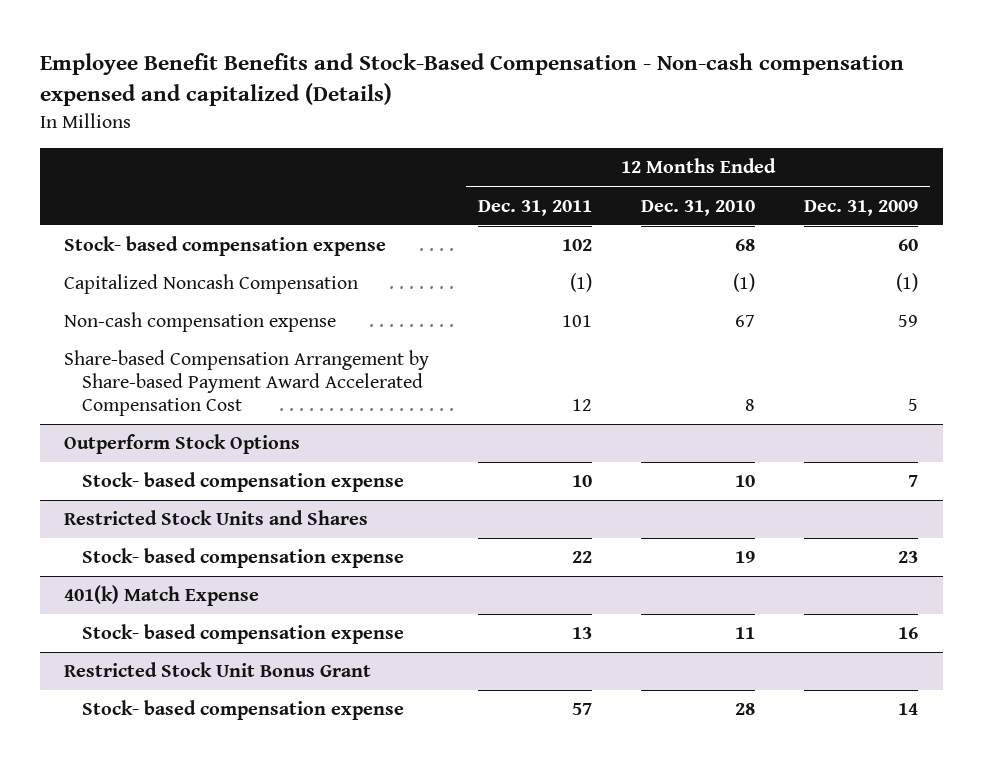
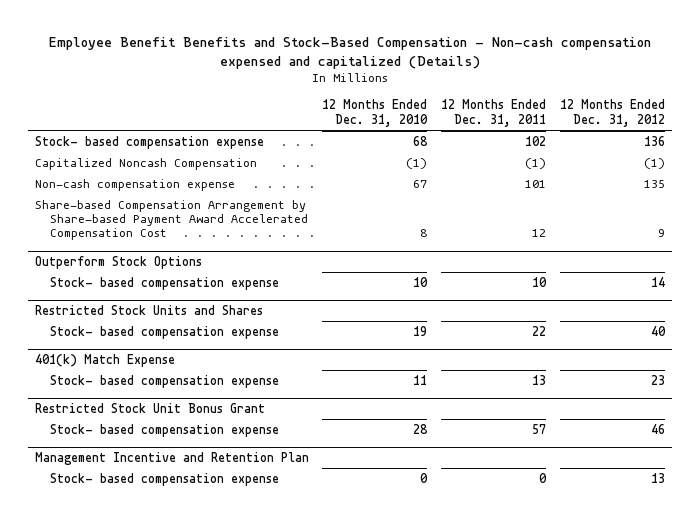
[804,199,919,216] Dec. 31, 2009 -> none
none -> [559,99,665,127] 12 Months Ended Dec. 31, 2012
none -> [34,452,309,466] Management Incentive and Retention Plan
none -> [49,472,279,486] Stock- based compensation expense

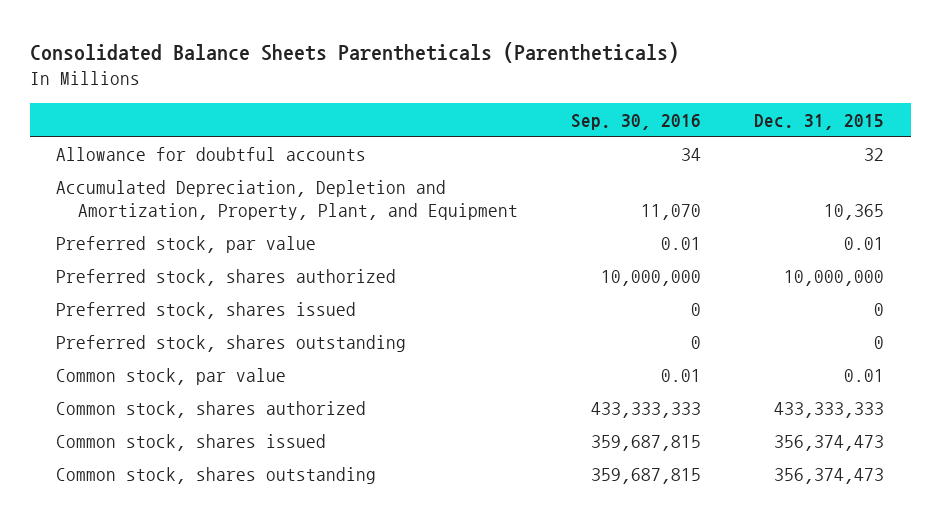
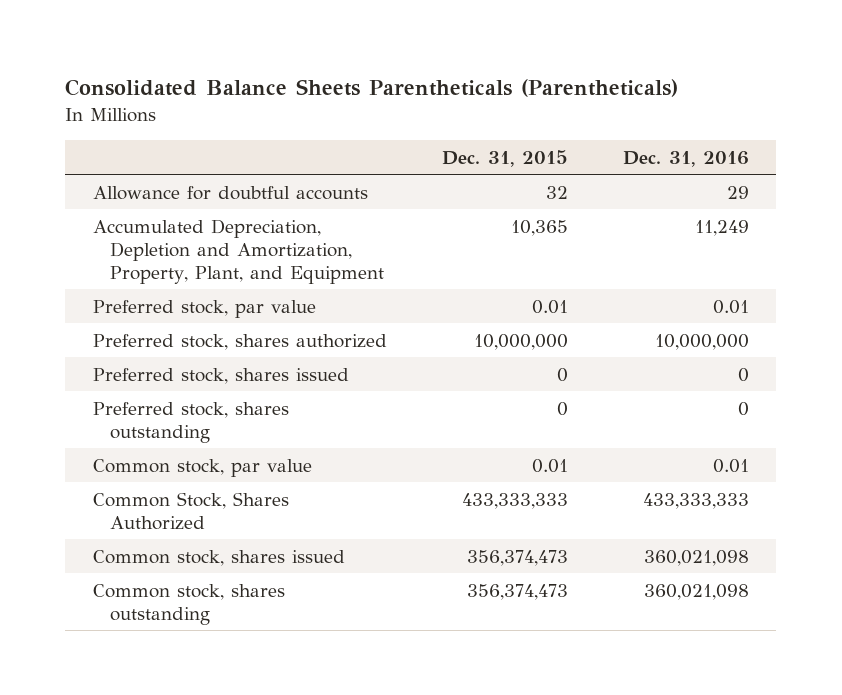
[571,113,702,130] Sep. 30, 2016 -> none
none -> [622,150,749,167] Dec. 31, 2016
[56,400,367,418] Common stock, shares authorized -> [92,491,289,530] Common Stock, Shares Authorized

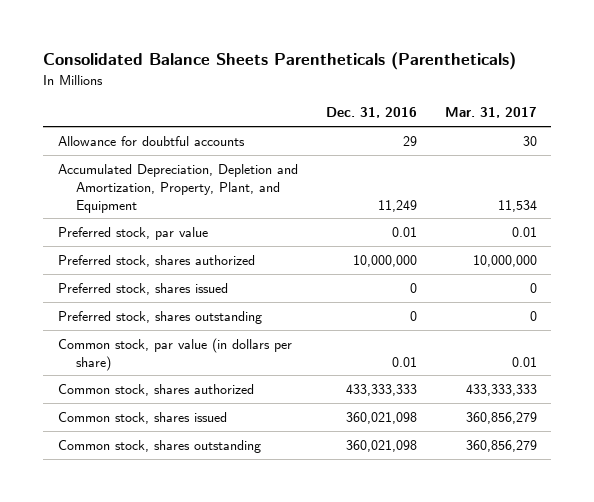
[441,149,568,167] Dec. 31, 2015 -> none
none -> [444,107,537,119] Mar. 31, 2017
[92,458,312,477] Common stock, par value -> [57,337,292,371] Common stock, par value (in dollars per share)
[92,491,289,530] Common Stock, Shares Authorized -> [57,383,254,396] Common stock, shares authorized

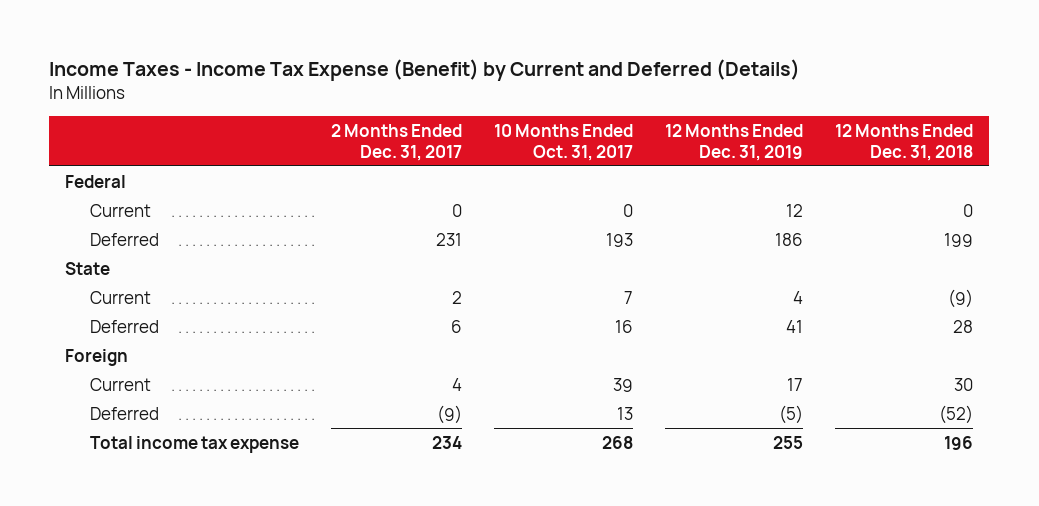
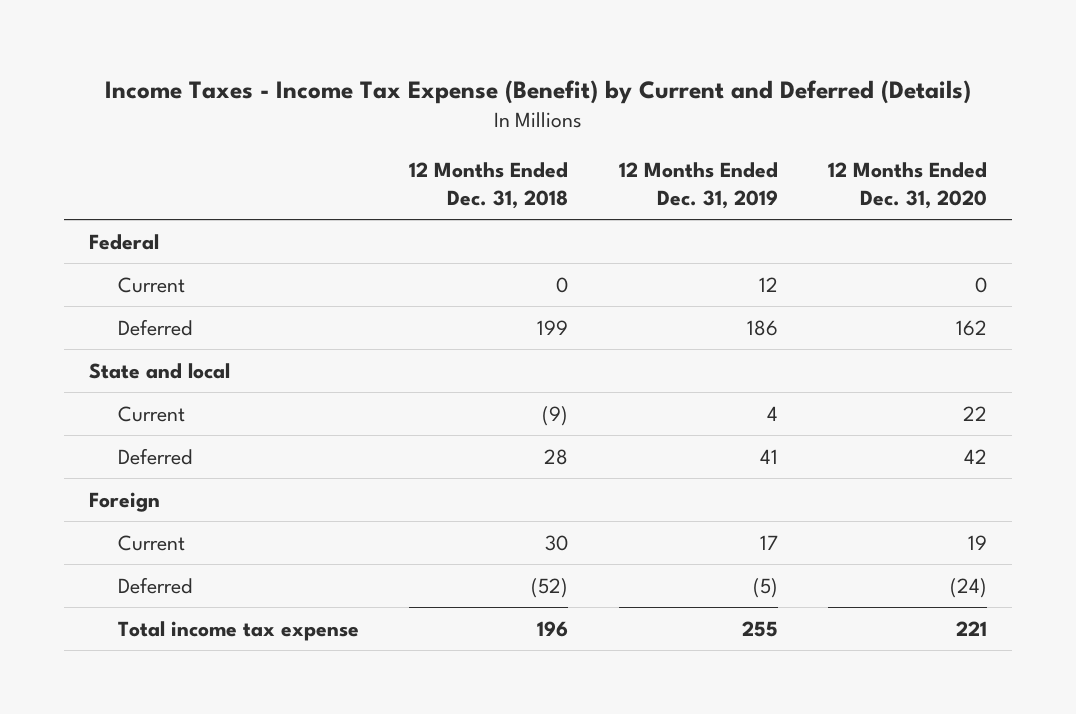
[330,123,462,161] 2 Months Ended Dec. 31, 2017 -> none
[494,123,634,161] 10 Months Ended Oct. 31, 2017 -> none
none -> [827,162,987,209] 12 Months Ended Dec. 31, 2020
[65,261,111,275] State -> [89,362,231,379] State and local

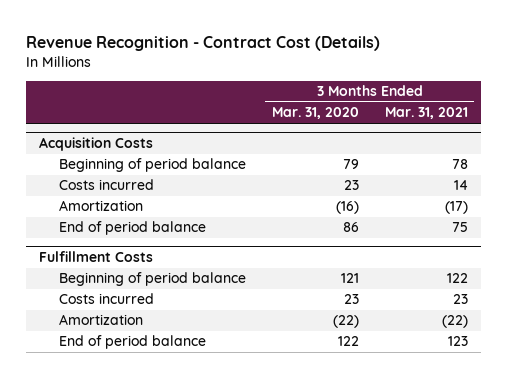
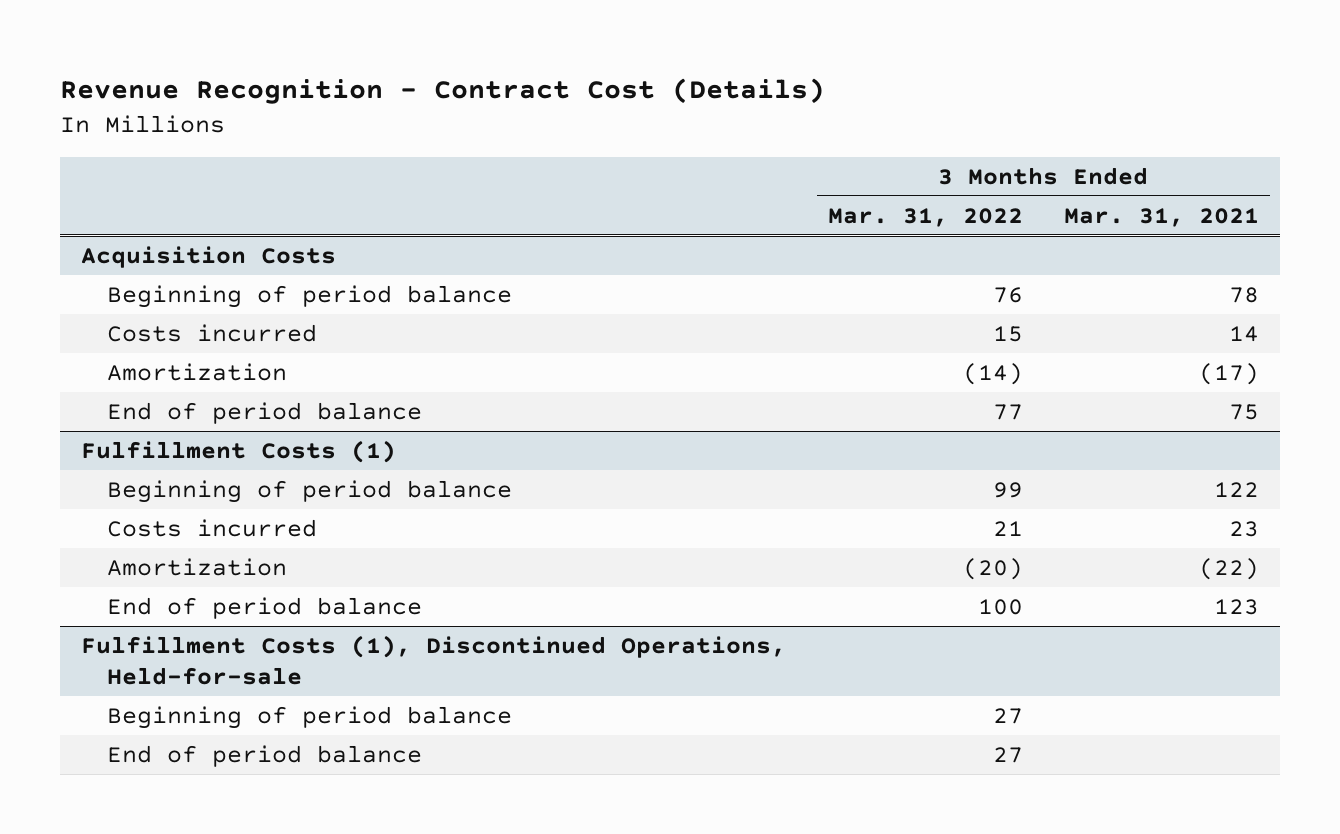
[271,107,359,120] Mar. 31, 2020 -> none
none -> [827,207,1023,227] Mar. 31, 2022
[39,251,154,263] Fulfillment Costs -> [80,439,396,463] Fulfillment Costs (1)
none -> [80,634,786,685] Fulfillment Costs (1), Discontinued Operations, Held-for-sale
none -> [107,705,513,729] Beginning of period balance
none -> [107,744,423,767] End of period balance

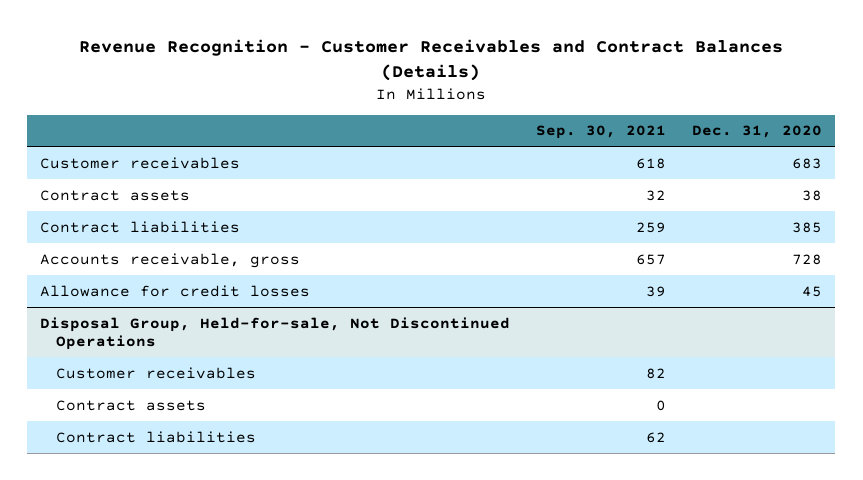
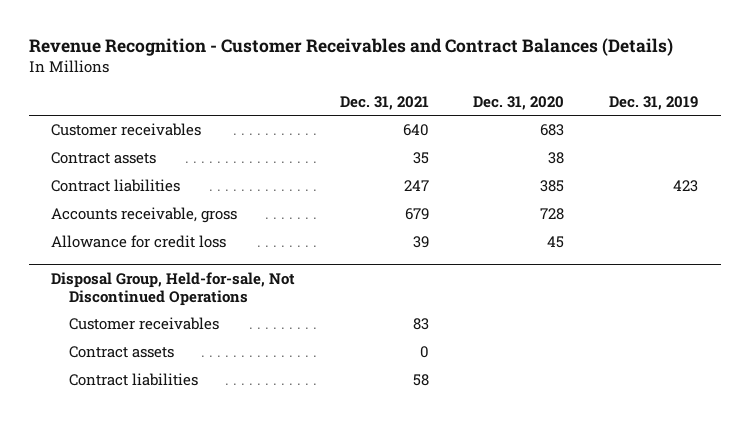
[536,125,667,140] Sep. 30, 2021 -> none
none -> [339,95,429,110] Dec. 31, 2021
none -> [609,95,699,110] Dec. 31, 2019
[40,284,311,297] Allowance for credit losses -> [50,235,226,249] Allowance for credit loss

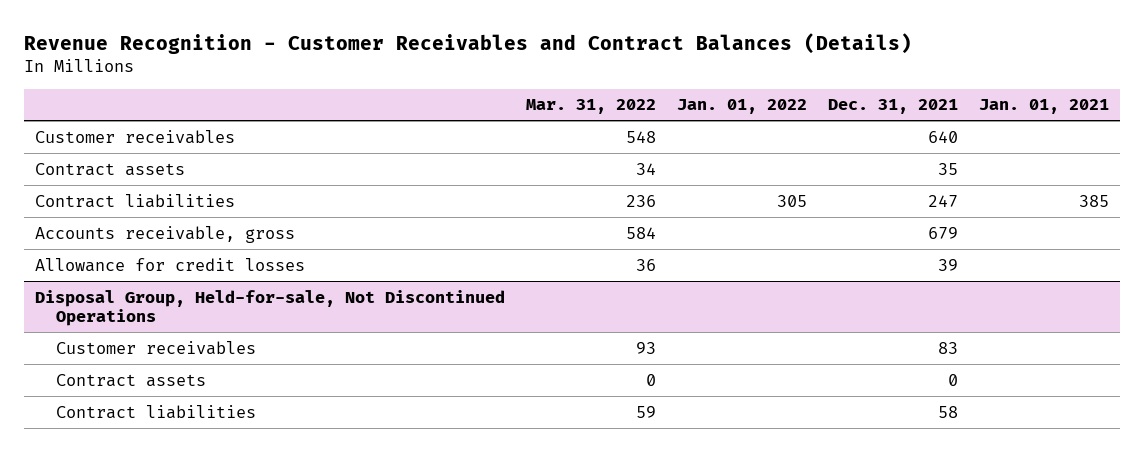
[473,95,565,110] Dec. 31, 2020 -> none
[609,95,699,110] Dec. 31, 2019 -> none
none -> [525,99,656,115] Mar. 31, 2022
none -> [677,99,808,115] Jan. 01, 2022
none -> [979,99,1110,115] Jan. 01, 2021
[50,235,226,249] Allowance for credit loss -> [34,257,305,272] Allowance for credit losses

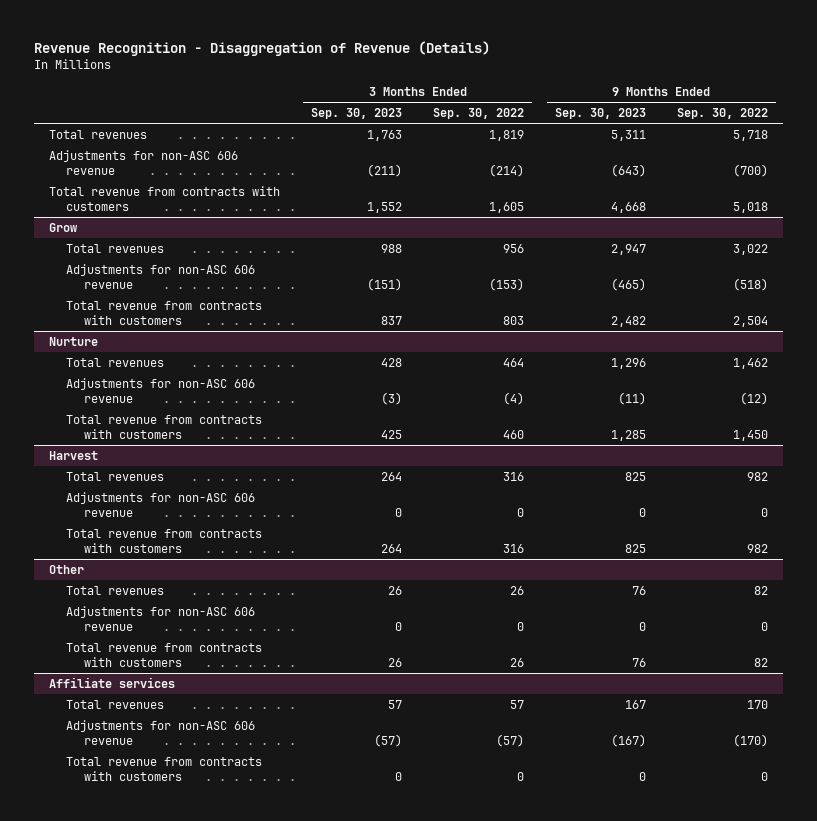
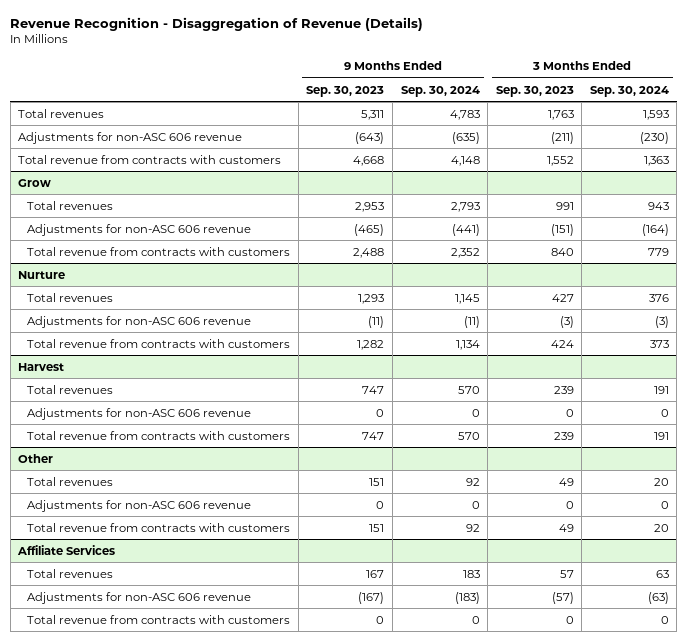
[432,107,524,119] Sep. 30, 2022 -> none
[676,107,768,119] Sep. 30, 2022 -> none
none -> [400,85,480,97] Sep. 30, 2024
none -> [589,85,669,97] Sep. 30, 2024
[381,243,403,253] 988 -> [555,201,574,210] 991
[610,243,646,255] 2,947 -> [355,201,385,212] 2,953
[381,315,403,325] 837 -> [550,247,574,256] 840
[610,315,646,327] 2,482 -> [353,247,385,258] 2,488
[381,357,403,367] 428 -> [551,293,574,302] 427
[610,357,646,369] 1,296 -> [358,293,385,304] 1,293
[381,429,403,439] 425 -> [550,339,574,348] 424
[610,429,646,441] 1,285 -> [357,339,385,350] 1,282
[381,471,403,481] 264 -> [553,385,574,394] 239
[624,471,646,481] 825 -> [362,385,385,394] 747
[381,543,403,553] 264 -> [553,431,574,440] 239
[624,543,646,553] 825 -> [362,431,385,440] 747
[388,585,403,595] 26 -> [558,477,574,486] 49
[631,585,646,595] 76 -> [369,477,385,486] 151
[388,657,403,667] 26 -> [558,523,574,532] 49
[631,657,646,667] 76 -> [369,523,385,532] 151
[49,676,176,688] Affiliate services -> [17,544,116,555] Affiliate Services

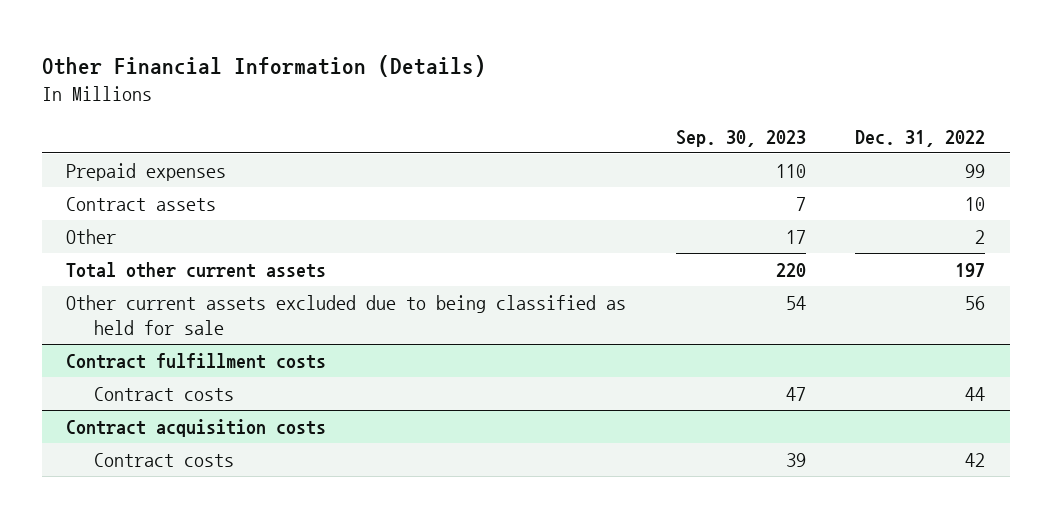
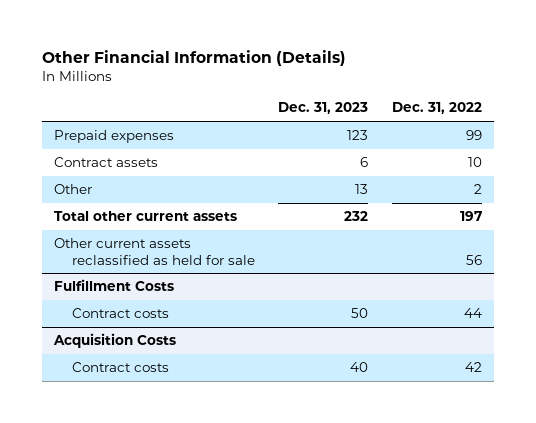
[675,129,806,147] Sep. 30, 2023 -> none
none -> [278,102,369,115] Dec. 31, 2023
[66,295,627,335] Other current assets excluded due to being classified as held for sale -> [53,238,255,265] Other current assets reclassified as held for sale
[66,353,327,370] Contract fulfillment costs -> [53,279,174,292] Fulfillment Costs
[66,419,327,438] Contract acquisition costs -> [52,333,176,349] Acquisition Costs

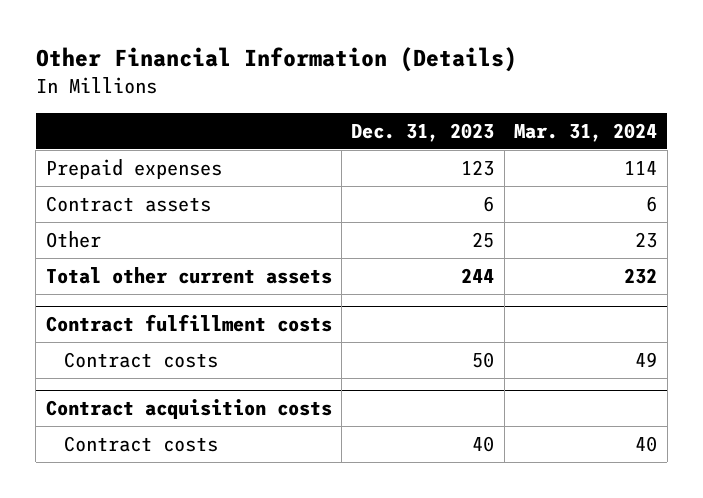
[392,102,483,115] Dec. 31, 2022 -> none
none -> [514,123,658,143] Mar. 31, 2024
[53,238,255,265] Other current assets reclassified as held for sale -> none
[355,184,369,195] 13 -> [472,231,495,248] 25
[344,211,369,222] 232 -> [461,267,495,283] 244
[53,279,174,292] Fulfillment Costs -> [45,314,332,333] Contract fulfillment costs
[52,333,176,349] Acquisition Costs -> [45,399,332,420] Contract acquisition costs

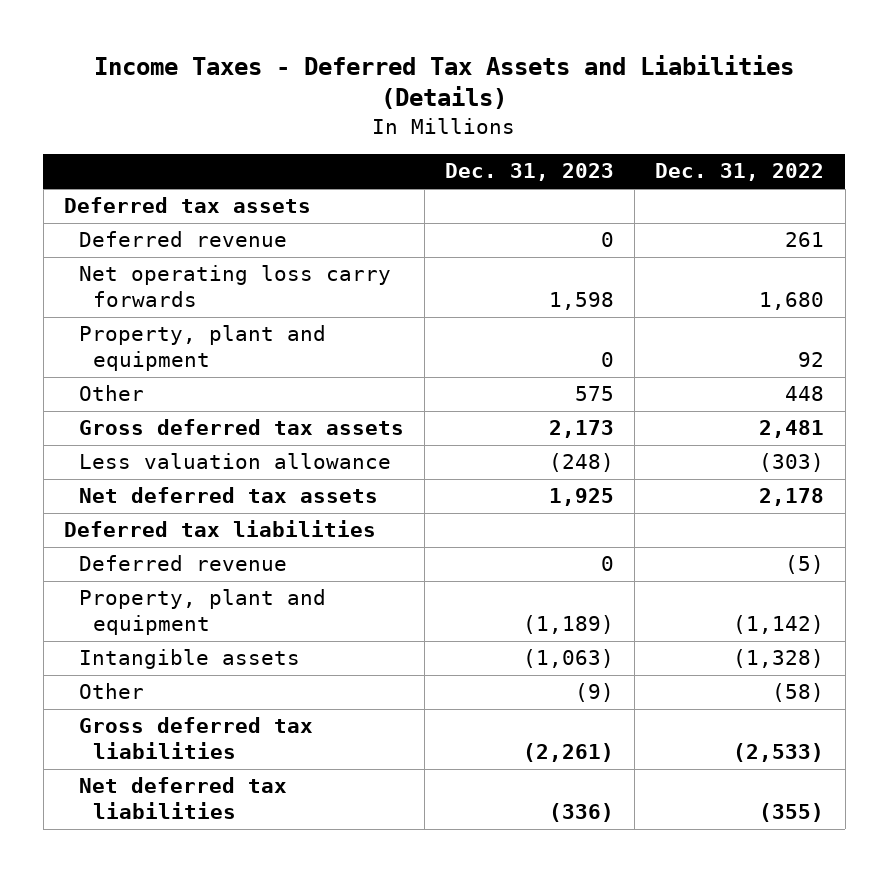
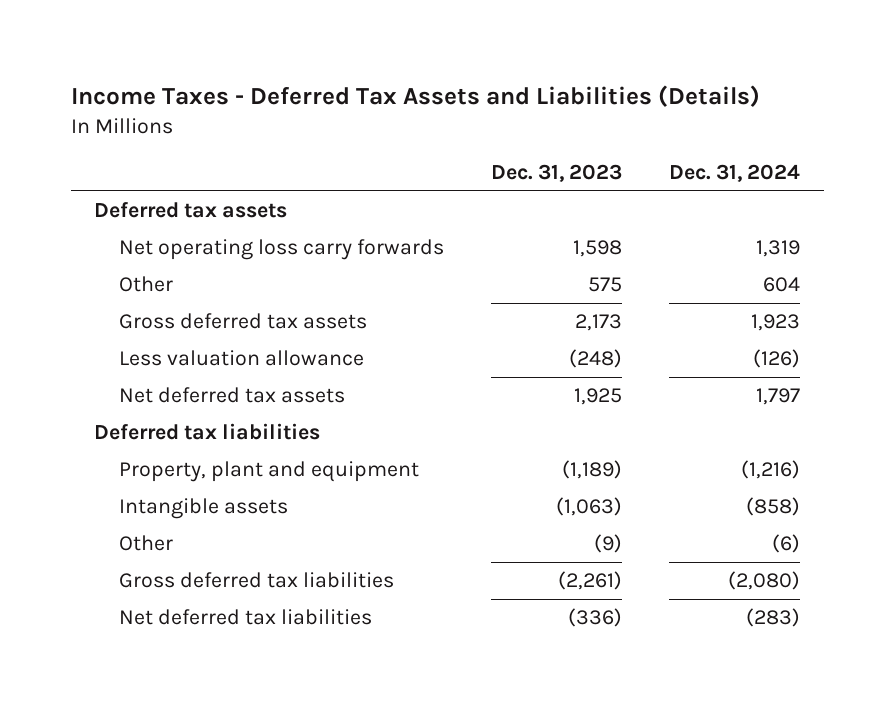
[655,163,825,182] Dec. 31, 2022 -> none
none -> [669,164,801,183] Dec. 31, 2024
[78,231,287,248] Deferred revenue -> none
[78,325,326,372] Property, plant and equipment -> none
[78,555,287,572] Deferred revenue -> none

